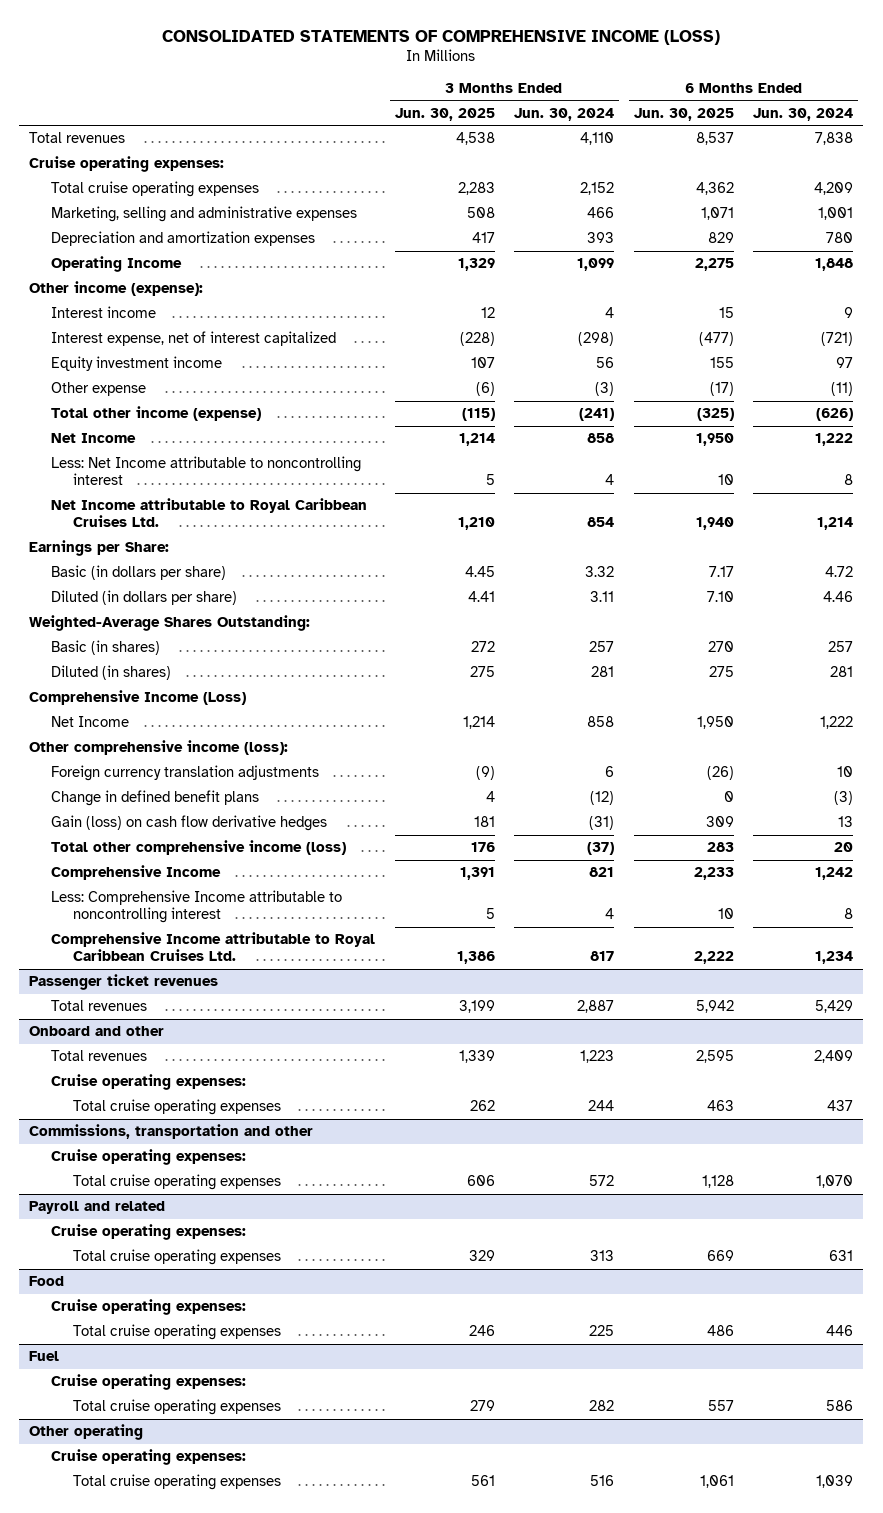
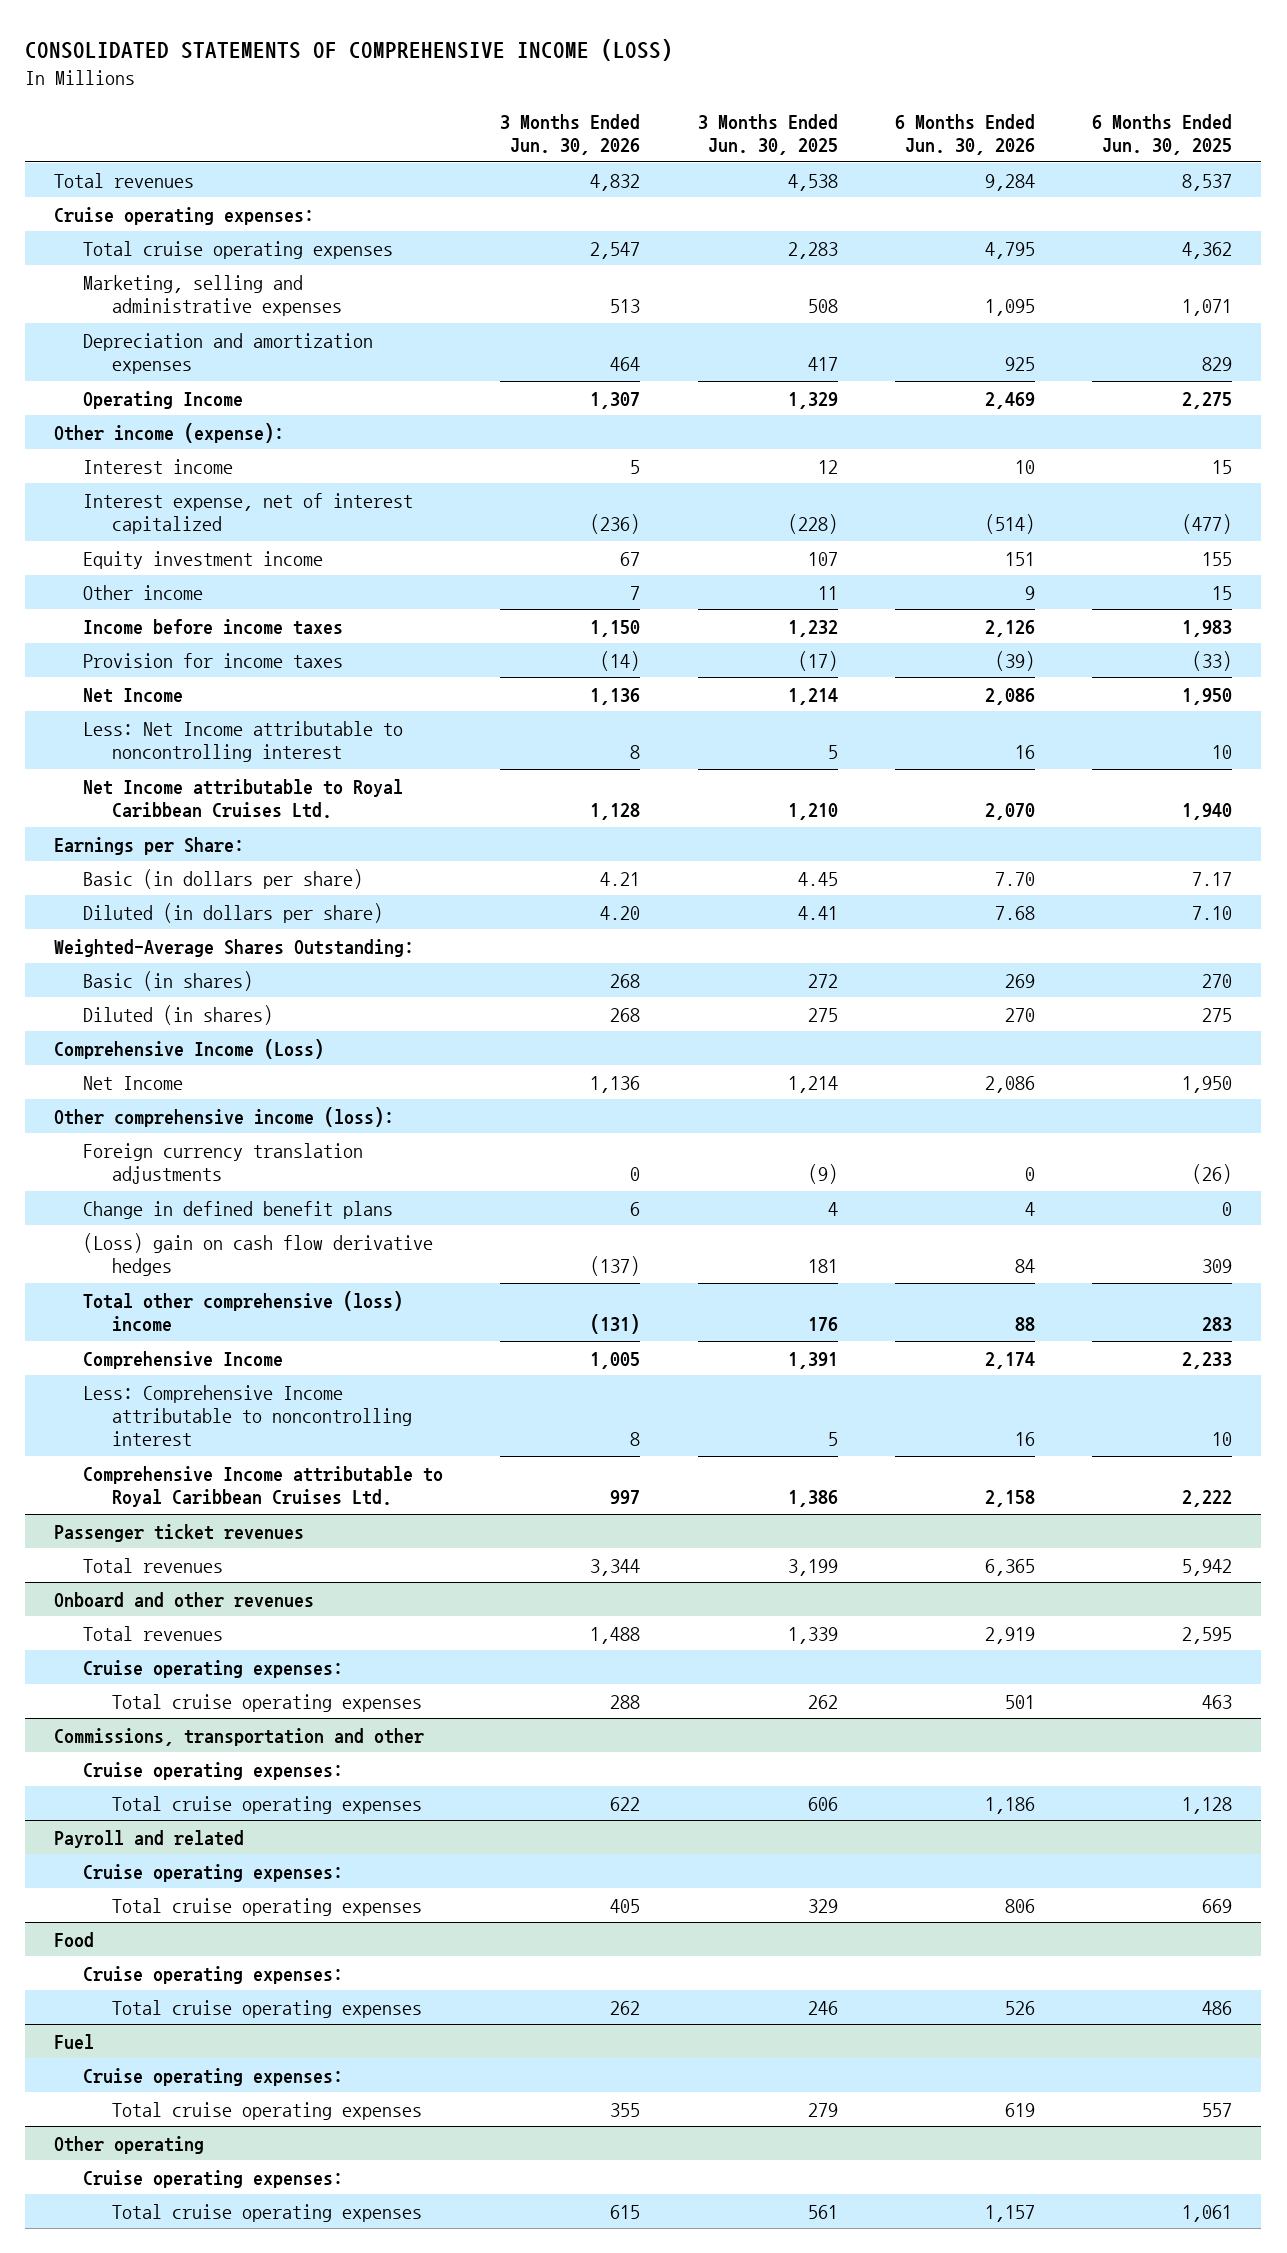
[514,107,615,121] Jun. 30, 2024 -> none
[753,107,854,121] Jun. 30, 2024 -> none
none -> [500,113,641,156] 3 Months Ended Jun. 30, 2026
none -> [895,113,1036,156] 6 Months Ended Jun. 30, 2026
[51,406,262,422] Total other income (expense) -> none
[51,382,147,397] Other expense -> [82,584,203,600] Other income
[475,382,495,397] (6) -> [817,585,838,600] 11
[709,382,734,397] (17) -> [1212,585,1233,600] 15
none -> [82,618,343,635] Income before income taxes
none -> [82,652,343,668] Provision for income taxes
[51,815,328,832] Gain (loss) on cash flow derivative hedges -> [82,1232,433,1277] (Loss) gain on cash flow derivative hedges
[51,840,347,856] Total other comprehensive income (loss) -> [82,1290,403,1333] Total other comprehensive (loss) income
[29,1026,165,1037] Onboard and other -> [54,1591,315,1608] Onboard and other revenues

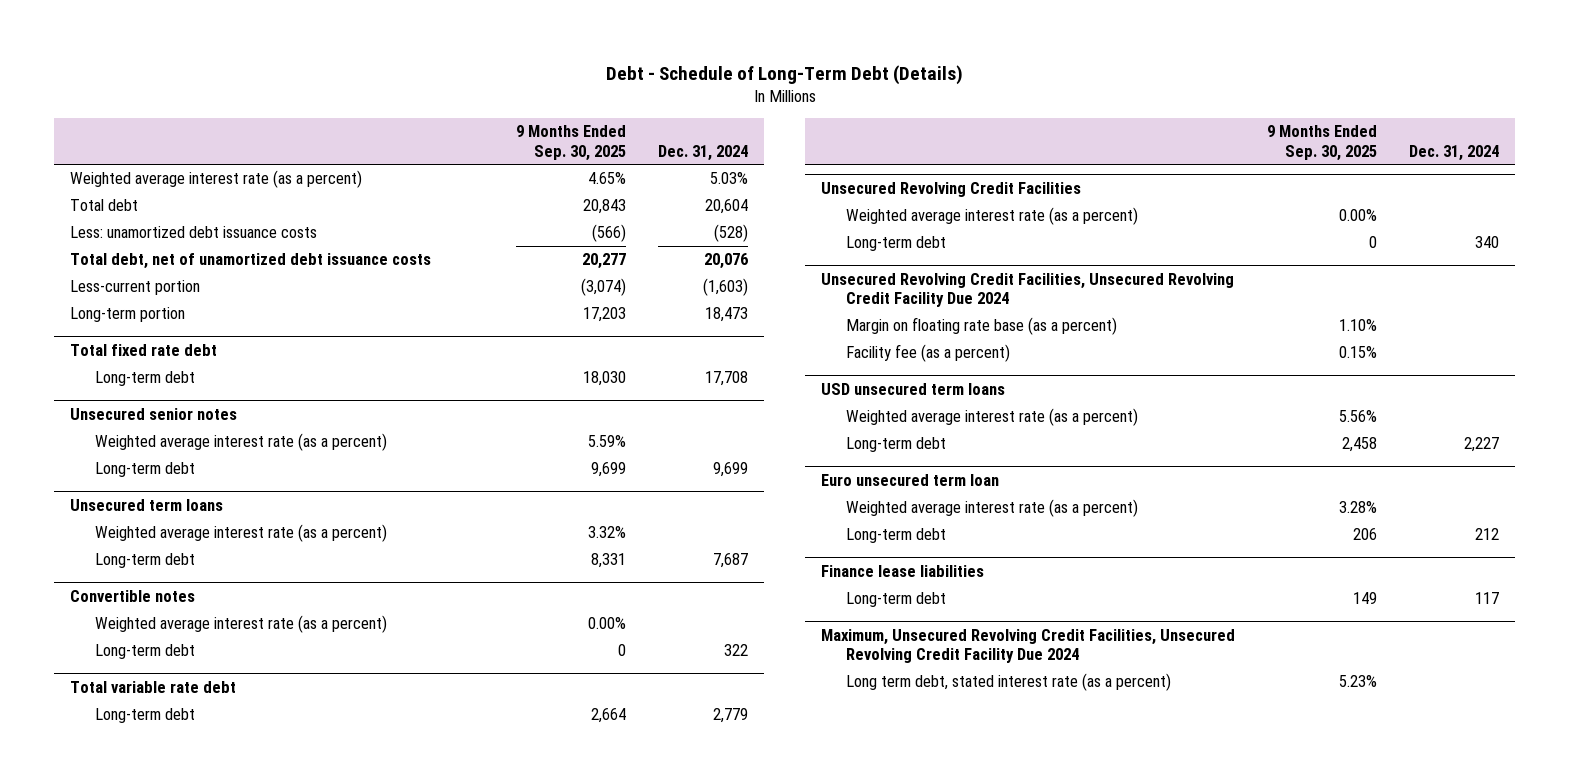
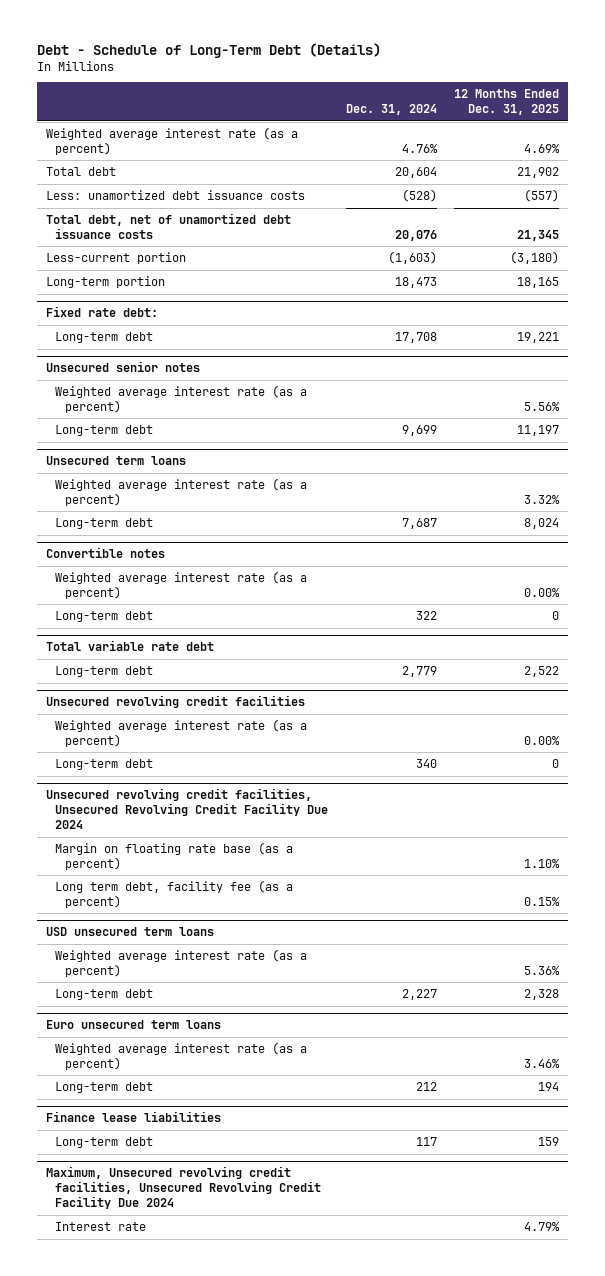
[516,125,627,161] 9 Months Ended Sep. 30, 2025 -> none
none -> [454,89,560,116] 12 Months Ended Dec. 31, 2025
[710,172,749,185] 5.03% -> [401,143,438,153] 4.76%
[70,343,218,356] Total fixed rate debt -> [45,306,158,318] Fixed rate debt:
[821,181,1082,197] Unsecured Revolving Credit Facilities -> [45,695,305,709] Unsecured revolving credit facilities
[821,272,1235,308] Unsecured Revolving Credit Facilities, Unsecured Revolving Credit Facility Due 2024 -> [45,788,329,829] Unsecured revolving credit facilities, Unsecured Revolving Credit Facility Due 2024
[845,344,1010,363] Facility fee (as a percent) -> [55,880,294,908] Long term debt, facility fee (as a percent)
[821,473,1000,486] Euro unsecured term loan -> [45,1020,221,1030] Euro unsecured term loans
[821,628,1236,664] Maximum, Unsecured Revolving Credit Facilities, Unsecured Revolving Credit Facility Due 2024 -> [45,1166,322,1209] Maximum, Unsecured revolving credit facilities, Unsecured Revolving Credit Facility Due 2024
[845,673,1171,692] Long term debt, stated interest rate (as a percent) -> [55,1222,147,1232] Interest rate

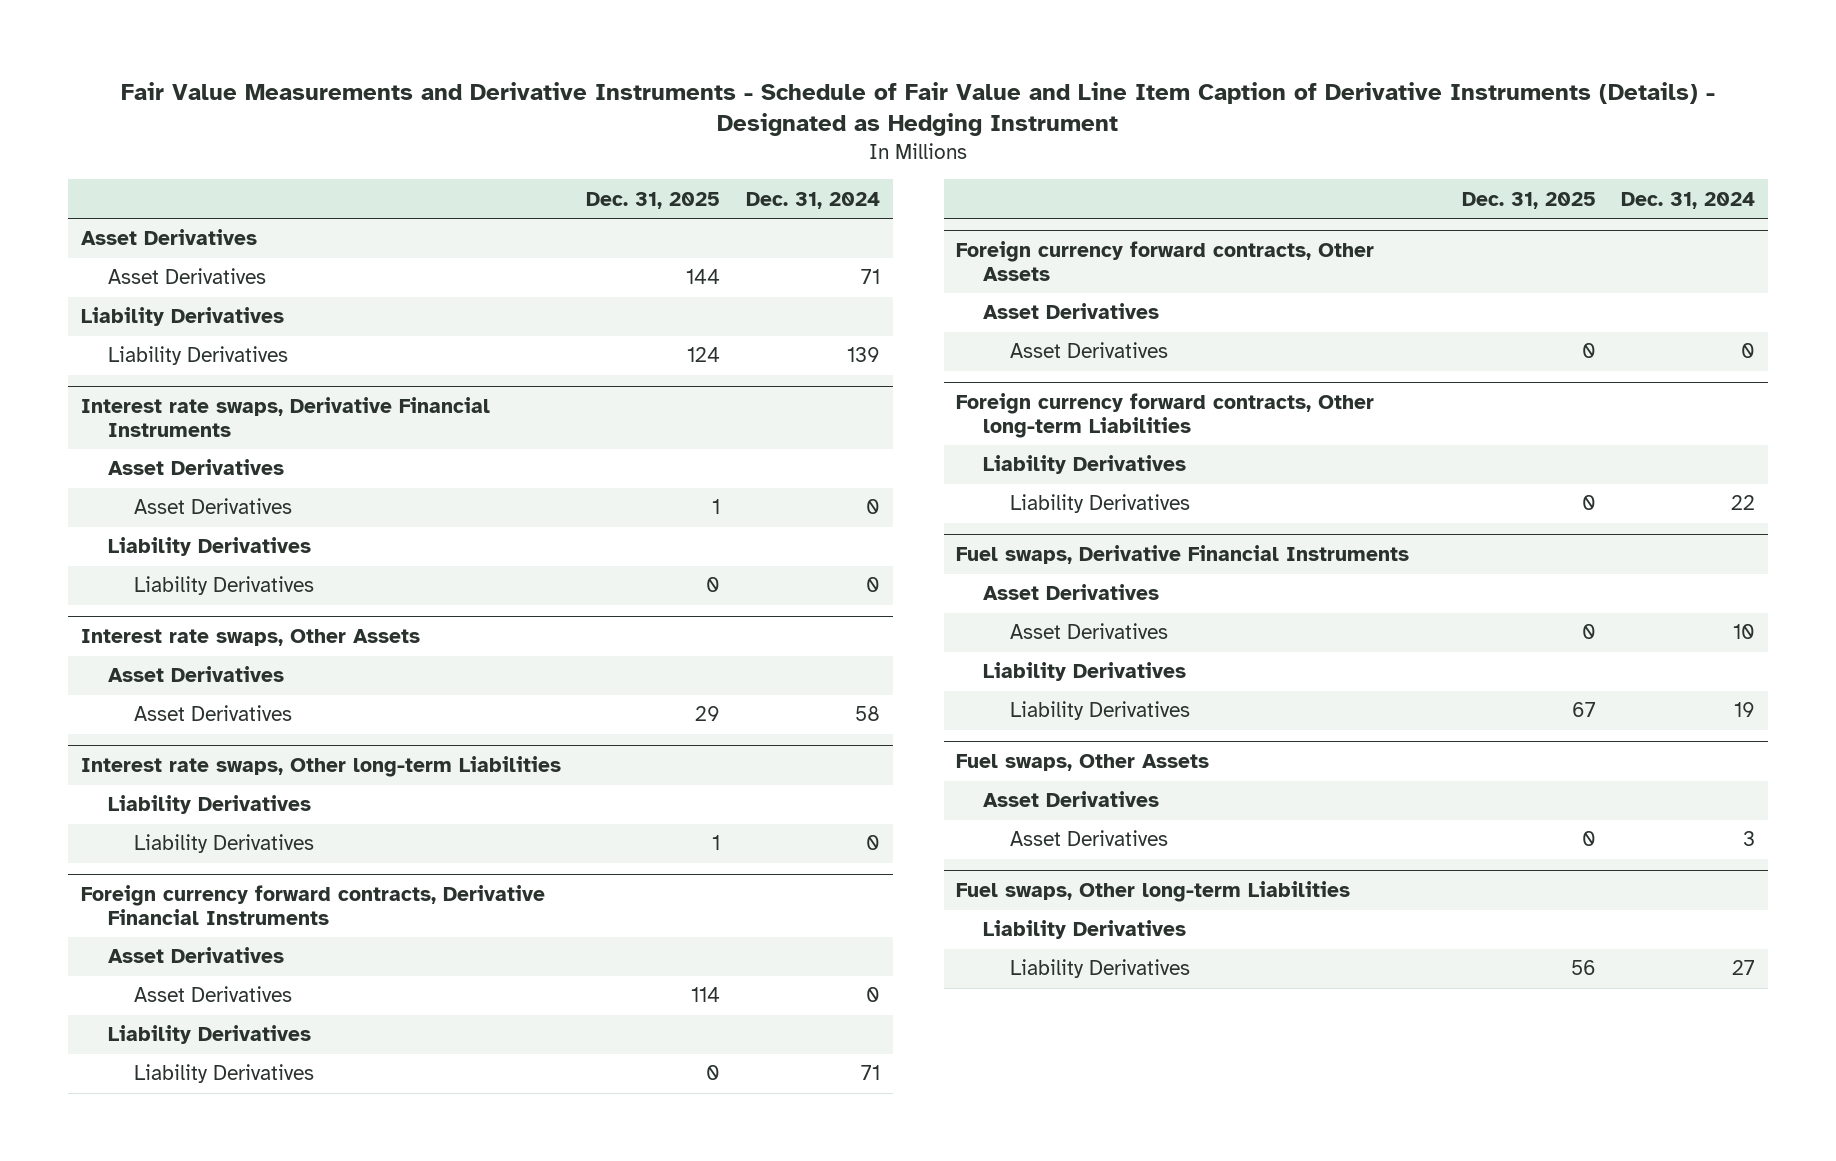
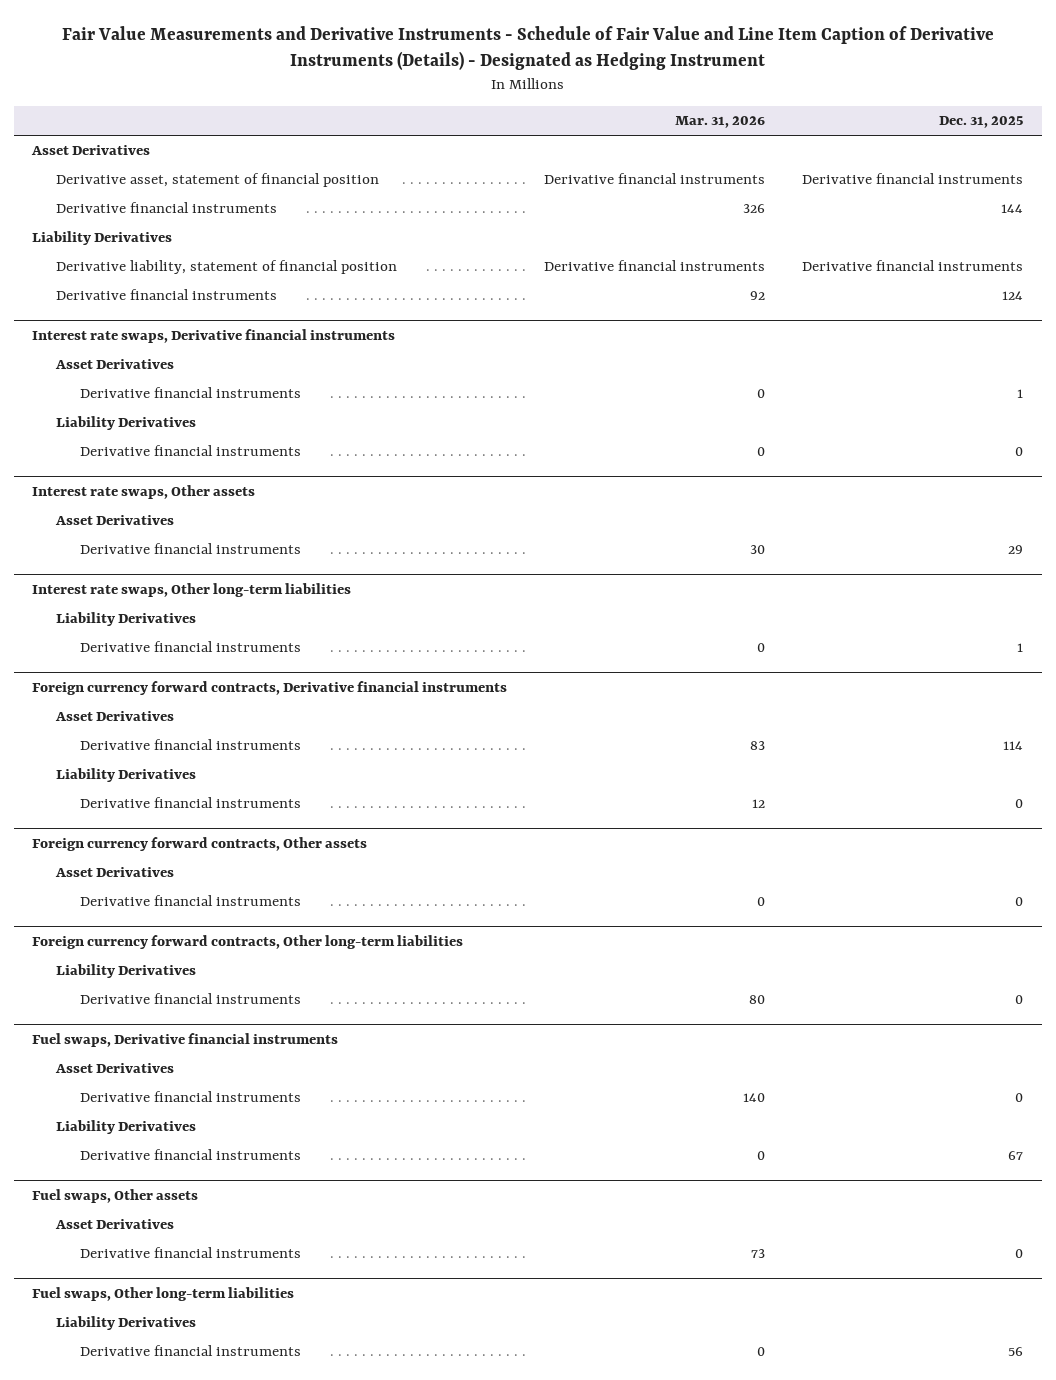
[745,191,880,209] Dec. 31, 2024 -> none
none -> [675,116,766,129] Mar. 31, 2026
none -> [55,173,379,188] Derivative asset, statement of financial position
[107,268,266,285] Asset Derivatives -> [55,202,277,214] Derivative financial instruments
none -> [55,260,397,275] Derivative liability, statement of financial position
[107,346,288,366] Liability Derivatives -> [55,289,277,301] Derivative financial instruments
[80,397,490,437] Interest rate swaps, Derivative Financial Instruments -> [32,329,396,344] Interest rate swaps, Derivative financial instruments
[134,498,293,515] Asset Derivatives -> [79,387,301,399] Derivative financial instruments
[134,576,315,596] Liability Derivatives -> [79,445,301,457] Derivative financial instruments
[80,629,420,647] Interest rate swaps, Other Assets -> [32,485,256,500] Interest rate swaps, Other assets
[134,705,293,722] Asset Derivatives -> [79,543,301,555] Derivative financial instruments
[80,756,561,778] Interest rate swaps, Other long-term Liabilities -> [32,583,352,598] Interest rate swaps, Other long-term liabilities
[134,834,315,854] Liability Derivatives -> [79,641,301,653] Derivative financial instruments
[80,885,545,925] Foreign currency forward contracts, Derivative Financial Instruments -> [32,681,508,696] Foreign currency forward contracts, Derivative financial instruments
[134,986,293,1003] Asset Derivatives -> [79,739,301,751] Derivative financial instruments
[134,1064,315,1084] Liability Derivatives -> [79,797,301,809] Derivative financial instruments
[956,241,1375,281] Foreign currency forward contracts, Other Assets -> [32,837,368,852] Foreign currency forward contracts, Other assets
[1009,342,1168,359] Asset Derivatives -> [79,895,301,907] Derivative financial instruments
[956,393,1375,438] Foreign currency forward contracts, Other long-term Liabilities -> [32,935,464,950] Foreign currency forward contracts, Other long-term liabilities
[1009,494,1190,514] Liability Derivatives -> [79,993,301,1005] Derivative financial instruments
[956,545,1410,565] Fuel swaps, Derivative Financial Instruments -> [32,1033,339,1048] Fuel swaps, Derivative financial instruments
[1009,623,1168,640] Asset Derivatives -> [79,1091,301,1103] Derivative financial instruments
[1009,701,1190,721] Liability Derivatives -> [79,1149,301,1161] Derivative financial instruments
[956,754,1210,772] Fuel swaps, Other Assets -> [32,1189,199,1204] Fuel swaps, Other assets
[1009,830,1168,847] Asset Derivatives -> [79,1247,301,1259] Derivative financial instruments
[956,881,1351,903] Fuel swaps, Other long-term Liabilities -> [32,1287,295,1302] Fuel swaps, Other long-term liabilities
[1009,959,1190,979] Liability Derivatives -> [79,1345,301,1357] Derivative financial instruments

